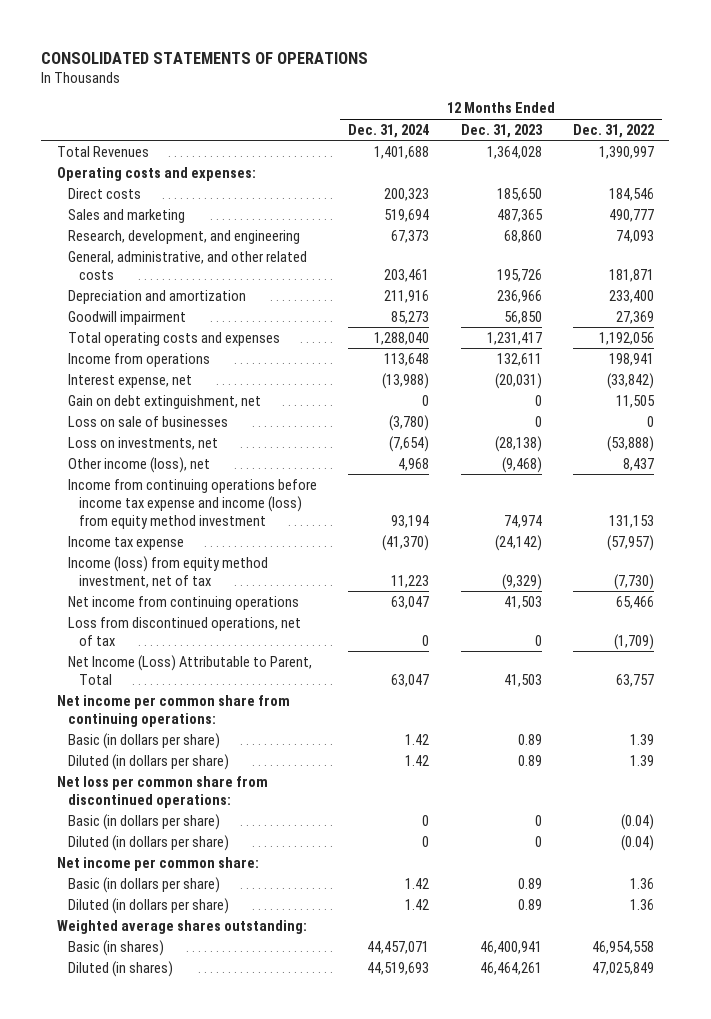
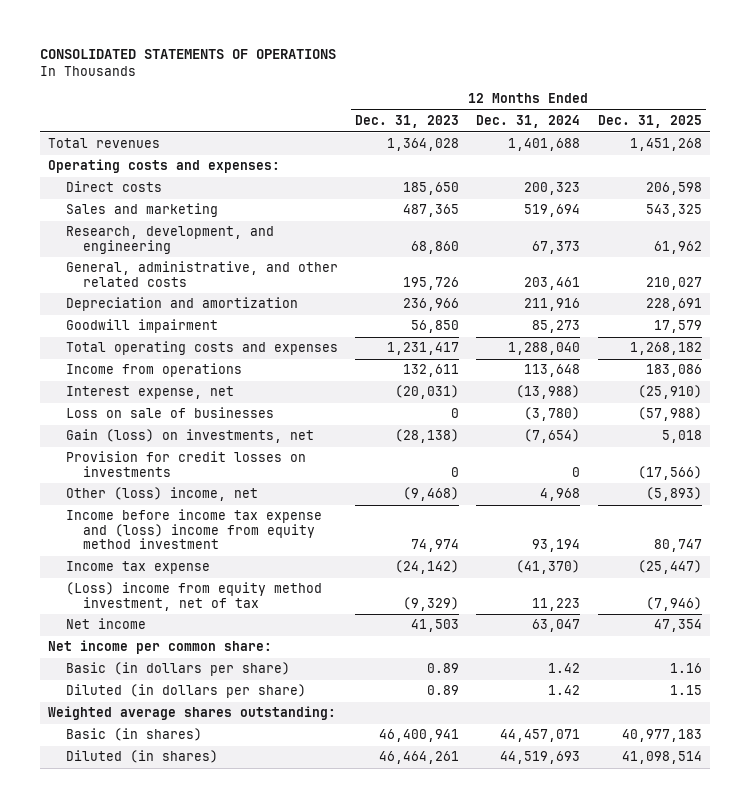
[572,123,654,138] Dec. 31, 2022 -> none
none -> [597,115,702,129] Dec. 31, 2025
[56,145,149,157] Total Revenues -> [48,138,161,149] Total revenues
[67,394,261,409] Gain on debt extinguishment, net -> none
[67,436,218,450] Loss on investments, net -> [65,429,314,444] Gain (loss) on investments, net
none -> [65,451,306,477] Provision for credit losses on investments
[67,456,210,473] Other income (loss), net -> [65,487,258,502] Other (loss) income, net
[67,478,317,529] Income from continuing operations before income tax expense and income (loss) from equity method investment -> [65,509,322,550] Income before income tax expense and (loss) income from equity method investment
[67,595,299,610] Net income from continuing operations -> none
[67,616,301,646] Loss from discontinued operations, net of tax -> none
[56,694,290,727] Net income per common share from continuing operations: -> none
[67,732,220,749] Basic (in dollars per share) -> none
[67,753,229,770] Diluted (in dollars per share) -> none
[56,775,268,808] Net loss per common share from discontinued operations: -> none
[67,813,220,830] Basic (in dollars per share) -> none
[67,834,229,851] Diluted (in dollars per share) -> none
[67,555,268,588] Income (loss) from equity method investment, net of tax -> [65,582,322,611] (Loss) income from equity method investment, net of tax
[67,654,312,685] Net Income (Loss) Attributable to Parent, Total -> [65,618,146,630] Net income

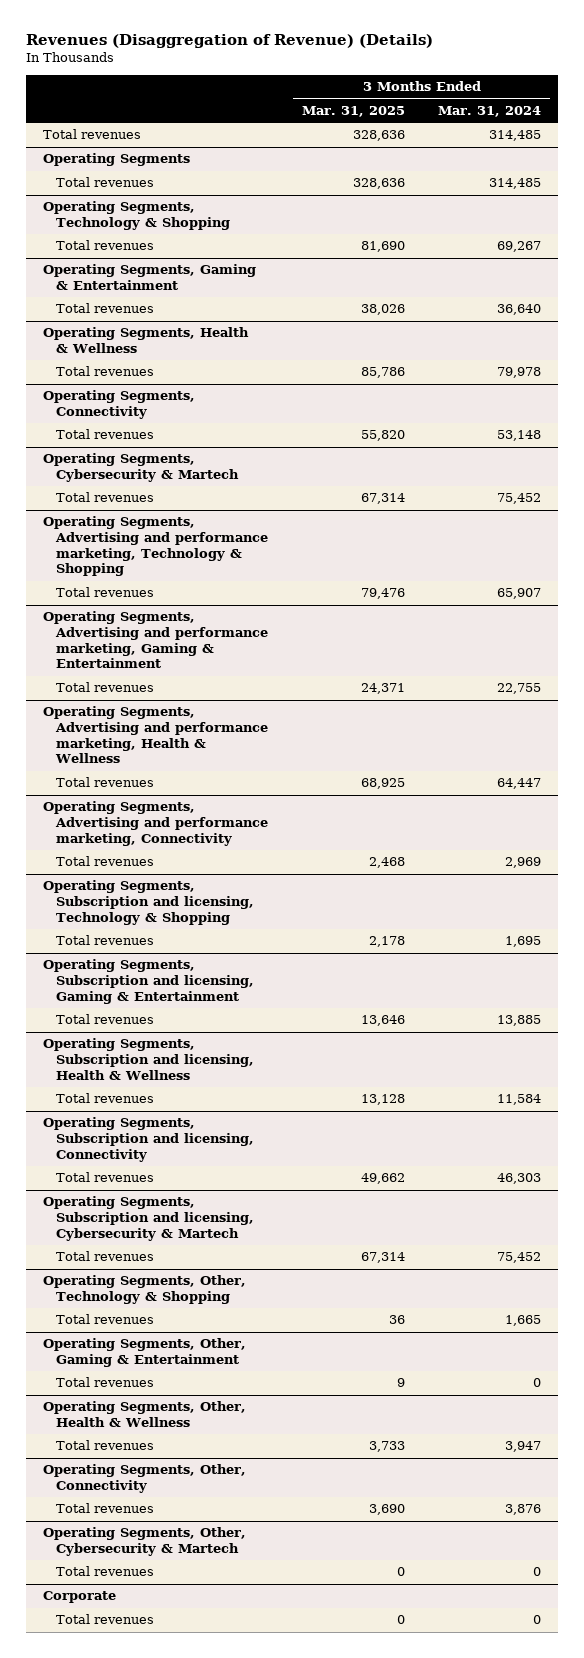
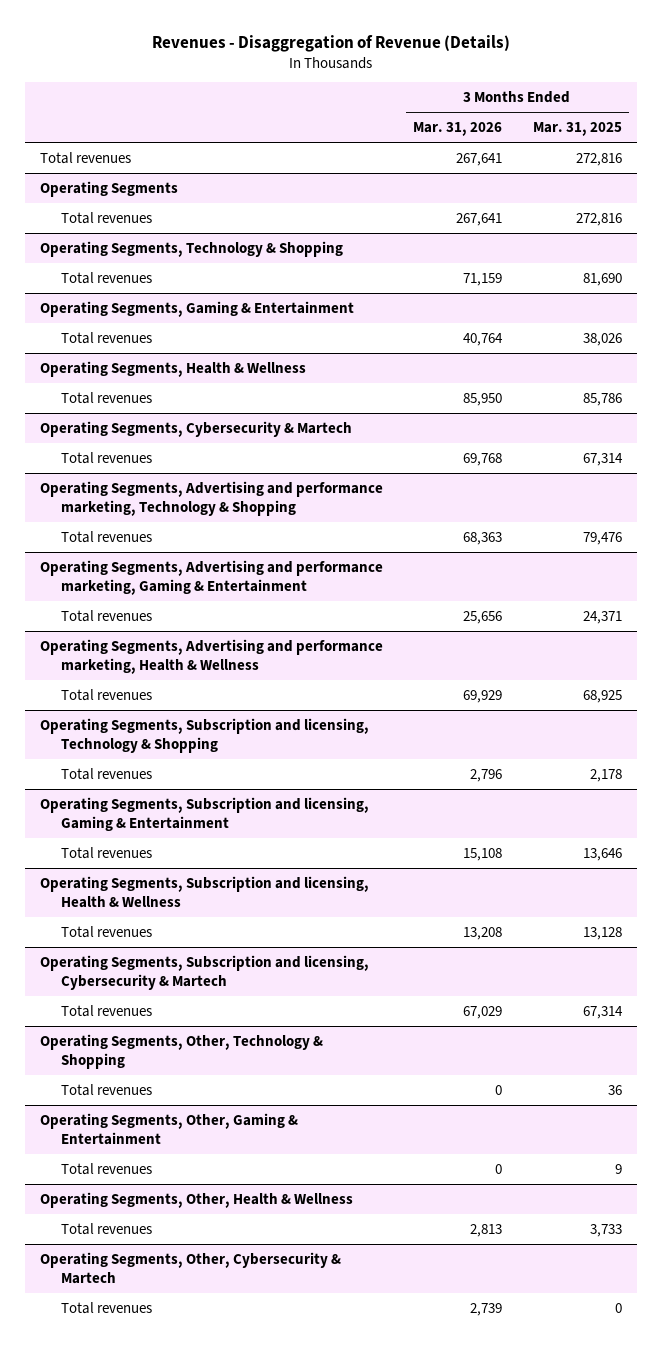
[25,34,433,49] Revenues (Disaggregation of Revenue) (Details) -> [151,34,510,52] Revenues - Disaggregation of Revenue (Details)
[438,105,542,117] Mar. 31, 2024 -> none
none -> [413,122,503,137] Mar. 31, 2026
[352,130,405,142] 328,636 -> [575,152,622,166] 272,816
[352,178,405,190] 328,636 -> [575,212,622,226] 272,816
[42,390,195,420] Operating Segments, Connectivity -> none
[55,429,154,440] Total revenues -> none
[42,801,268,846] Operating Segments, Advertising and performance marketing, Connectivity -> none
[55,856,154,867] Total revenues -> none
[42,1117,254,1162] Operating Segments, Subscription and licensing, Connectivity -> none
[55,1172,154,1183] Total revenues -> none
[42,1464,246,1494] Operating Segments, Other, Connectivity -> none
[55,1503,154,1514] Total revenues -> none
[42,1591,116,1604] Corporate -> none
[55,1614,154,1625] Total revenues -> none

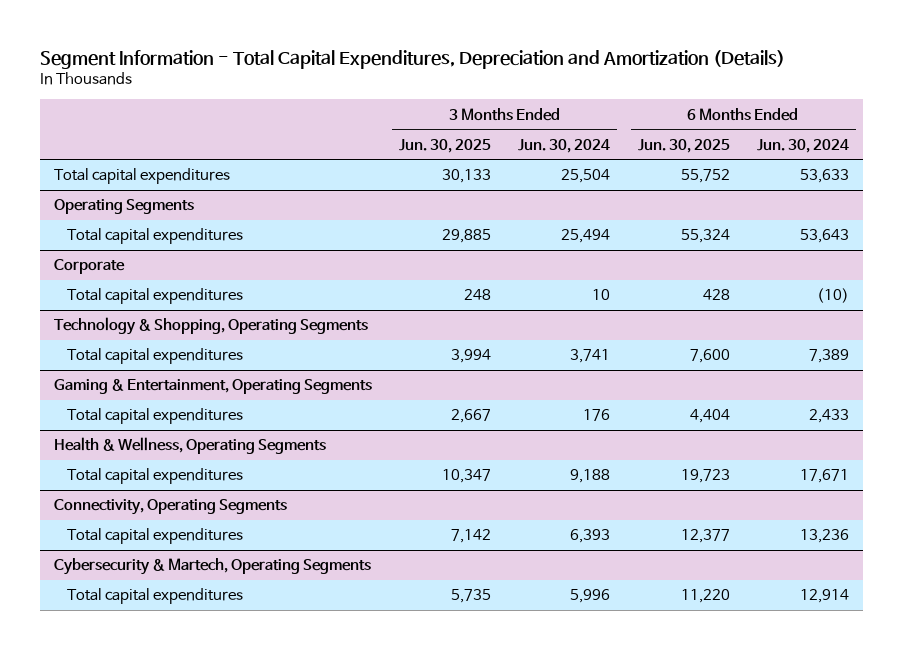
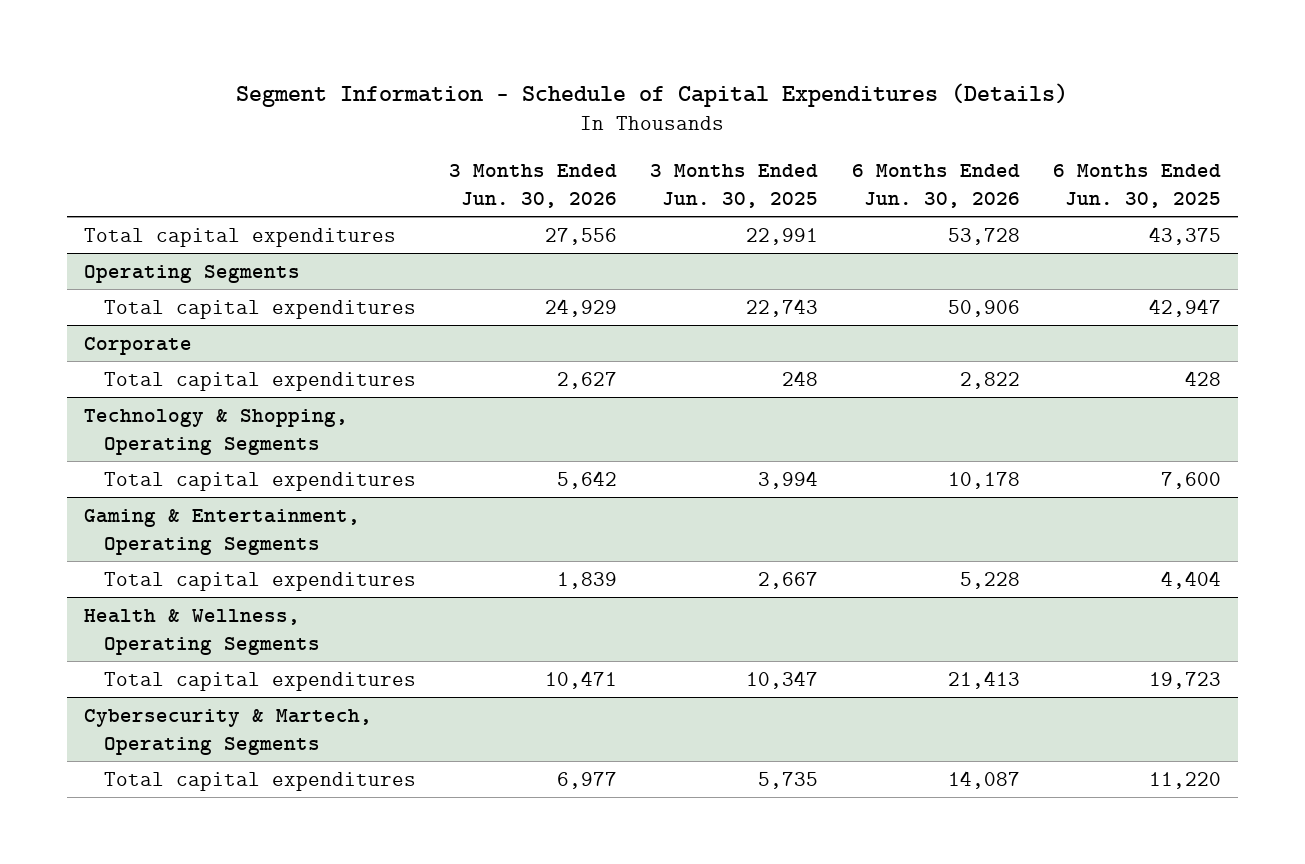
[40,49,786,69] Segment Information - Total Capital Expenditures, Depreciation and Amortization (Details) -> [236,82,1069,107] Segment Information - Schedule of Capital Expenditures (Details)
[518,138,611,153] Jun. 30, 2024 -> none
[756,138,849,153] Jun. 30, 2024 -> none
none -> [448,163,617,208] 3 Months Ended Jun. 30, 2026
none -> [851,163,1020,208] 6 Months Ended Jun. 30, 2026
[442,169,492,184] 30,133 -> [746,227,819,245] 22,991
[680,169,730,184] 55,752 -> [1148,226,1221,245] 43,375
[442,229,492,244] 29,885 -> [746,298,819,317] 22,743
[680,229,730,244] 55,324 -> [1148,298,1221,317] 42,947
[53,499,287,516] Connectivity, Operating Segments -> none
[66,528,243,545] Total capital expenditures -> none

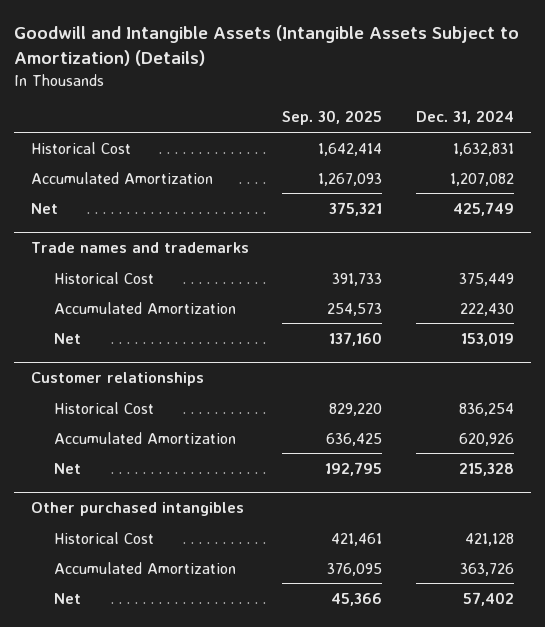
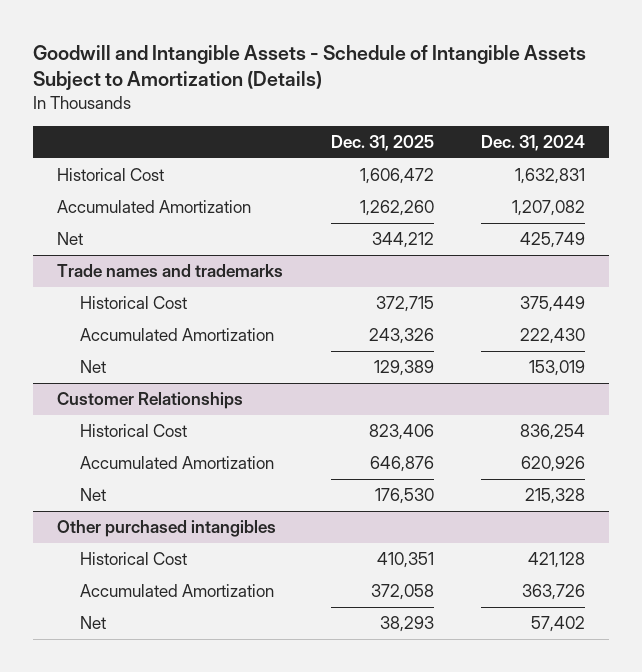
[14,25,520,67] Goodwill and Intangible Assets (Intangible Assets Subject to Amortization) (Details) -> [33,44,587,90] Goodwill and Intangible Assets - Schedule of Intangible Assets Subject to Amortization (Details)
[282,110,383,126] Sep. 30, 2025 -> none
none -> [330,134,434,151] Dec. 31, 2025
[31,372,205,387] Customer relationships -> [57,392,244,410] Customer Relationships

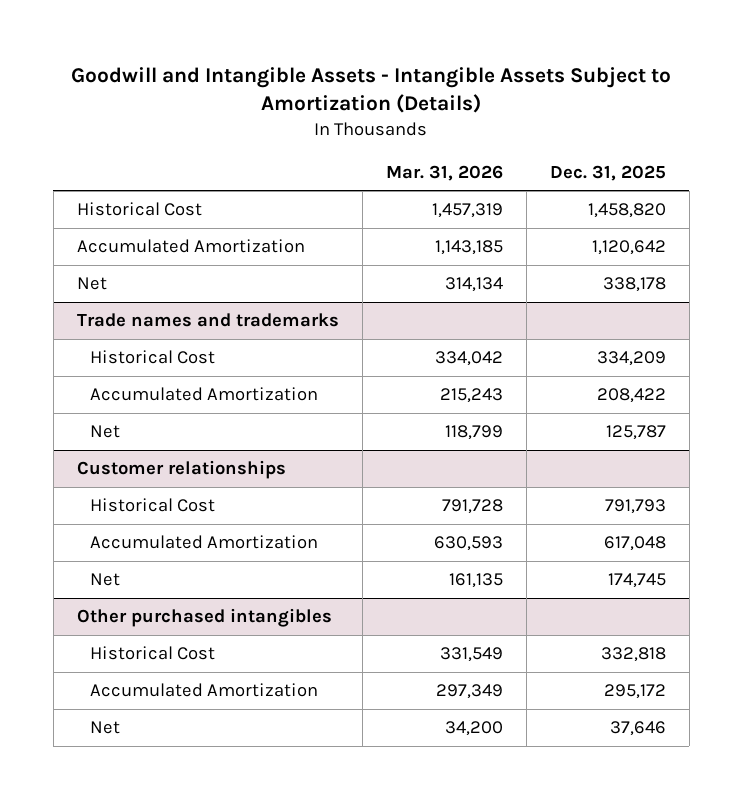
[33,44,587,90] Goodwill and Intangible Assets - Schedule of Intangible Assets Subject to Amortization (Details) -> [71,66,672,114] Goodwill and Intangible Assets - Intangible Assets Subject to Amortization (Details)
[481,134,586,151] Dec. 31, 2024 -> none
none -> [385,164,503,181] Mar. 31, 2026
[359,168,434,185] 1,606,472 -> [587,203,666,219] 1,458,820
[359,200,434,217] 1,262,260 -> [591,240,666,256] 1,120,642
[371,232,434,249] 344,212 -> [602,277,666,293] 338,178
[375,296,434,313] 372,715 -> [596,351,666,367] 334,209
[368,328,434,345] 243,326 -> [596,388,666,404] 208,422
[373,360,434,377] 129,389 -> [605,425,666,441] 125,787
[57,392,244,410] Customer Relationships -> [76,460,286,480] Customer relationships
[368,424,434,441] 823,406 -> [604,499,666,515] 791,793
[369,456,434,473] 646,876 -> [603,536,666,552] 617,048
[374,488,434,505] 176,530 -> [607,573,666,589] 174,745
[376,552,434,569] 410,351 -> [600,647,666,663] 332,818
[370,584,434,601] 372,058 -> [603,684,666,700] 295,172
[379,616,434,633] 38,293 -> [609,721,666,737] 37,646

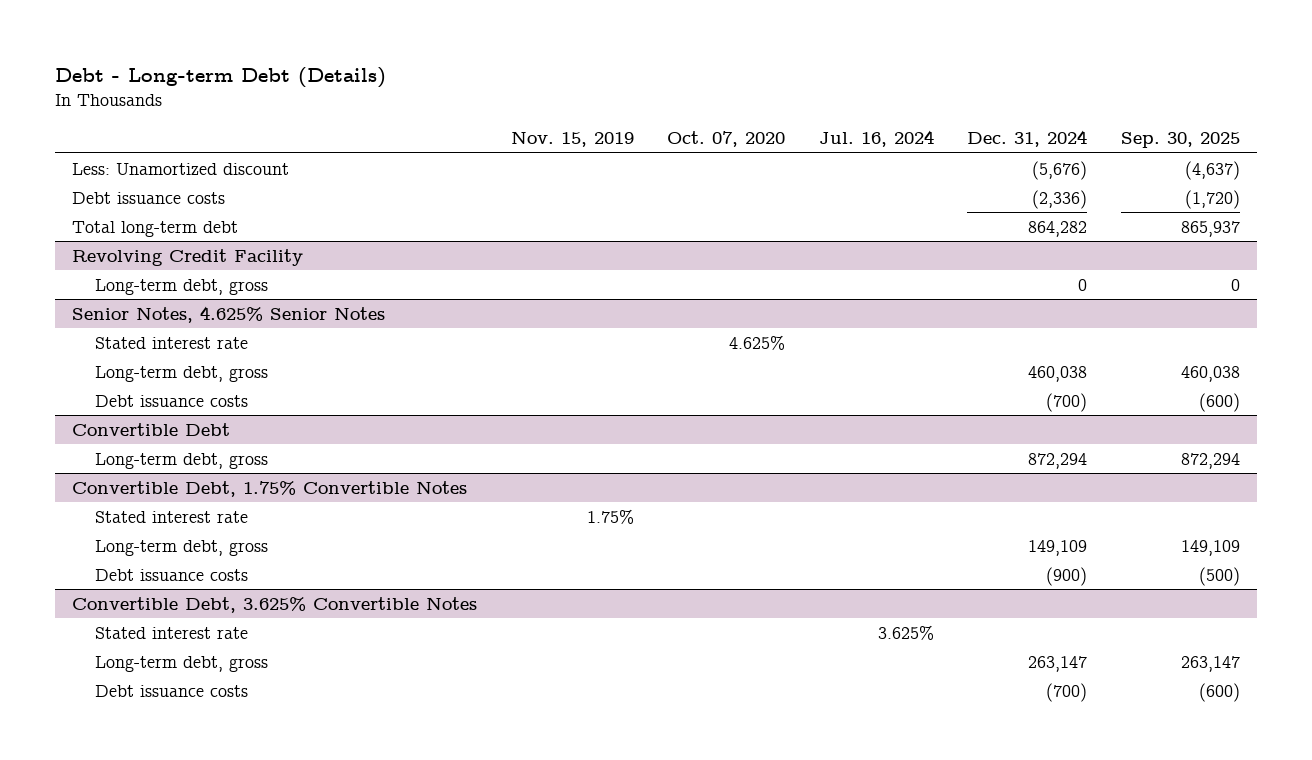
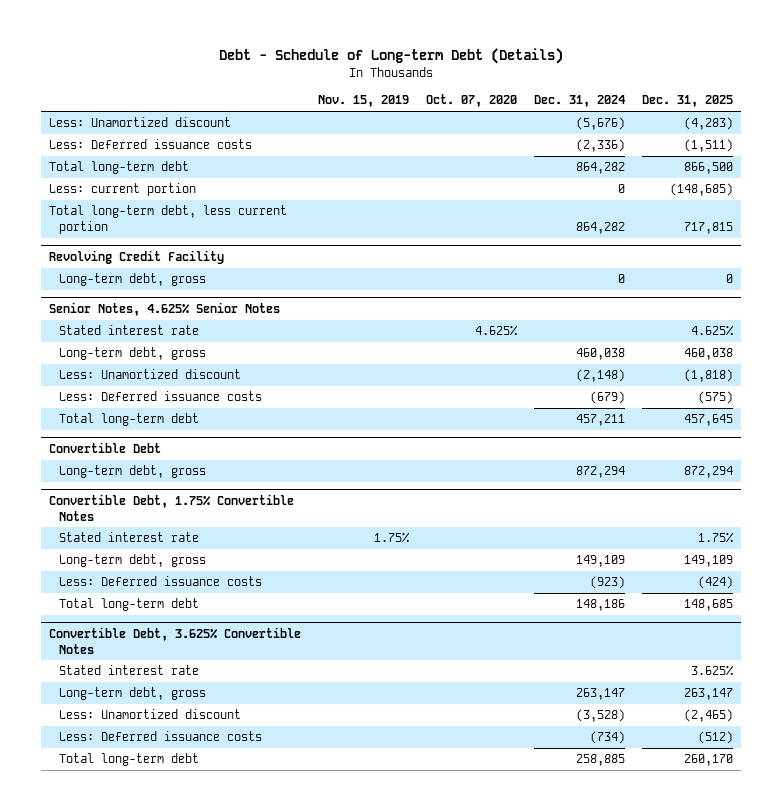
[55,67,387,89] Debt - Long-term Debt (Details) -> [218,48,563,65] Debt - Schedule of Long-term Debt (Details)
[818,130,934,148] Jul. 16, 2024 -> none
[1121,132,1241,149] Sep. 30, 2025 -> none
none -> [641,95,733,108] Dec. 31, 2025
[71,191,225,204] Debt issuance costs -> [49,139,253,150] Less: Deferred issuance costs
none -> [49,183,197,197] Less: current portion
none -> [49,205,288,234] Total long-term debt, less current portion
none -> [58,369,241,380] Less: Unamortized discount
[94,394,248,407] Debt issuance costs -> [58,391,262,402] Less: Deferred issuance costs
[1046,392,1088,412] (700) -> [589,391,625,405] (679)
none -> [58,413,199,427] Total long-term debt
[94,568,248,581] Debt issuance costs -> [58,576,262,587] Less: Deferred issuance costs
[1046,566,1088,586] (900) -> [589,576,625,590] (923)
none -> [58,598,199,612] Total long-term debt
none -> [58,709,241,720] Less: Unamortized discount
[94,684,248,697] Debt issuance costs -> [58,731,262,742] Less: Deferred issuance costs
[1046,682,1088,702] (700) -> [589,731,625,745] (734)
none -> [58,753,199,767] Total long-term debt

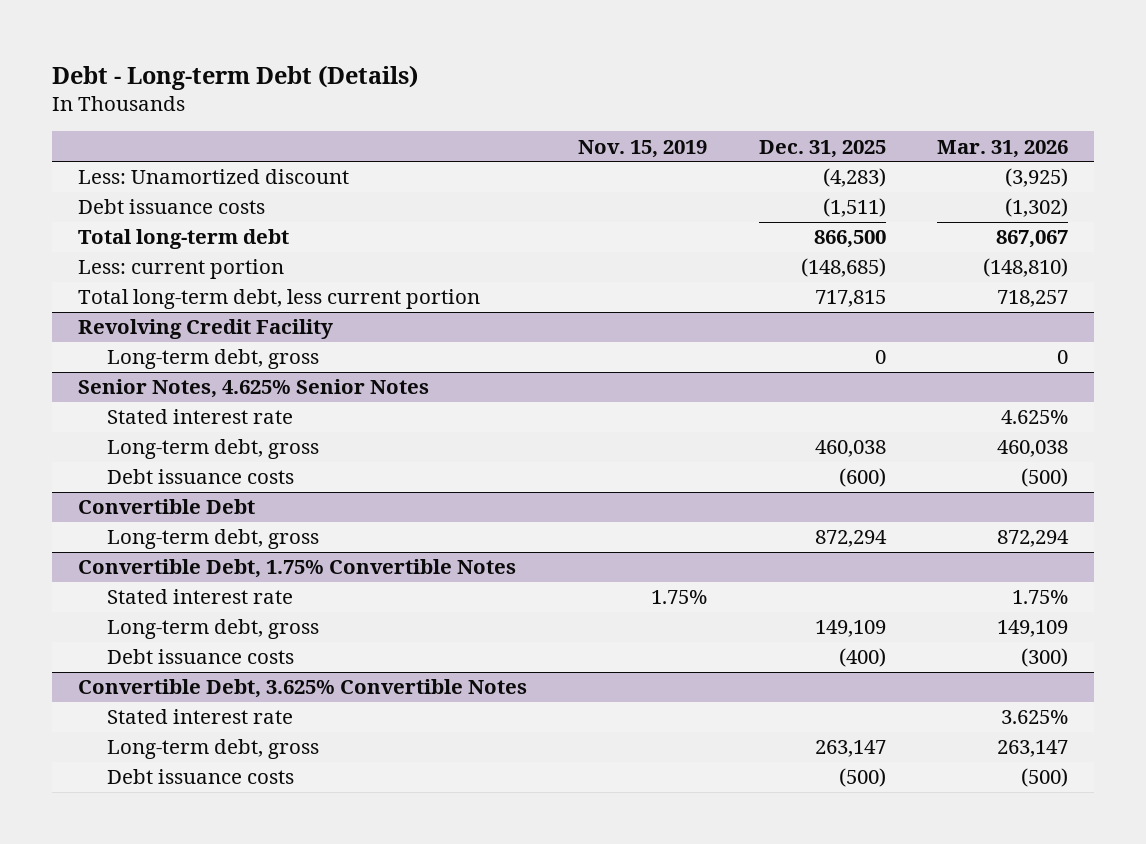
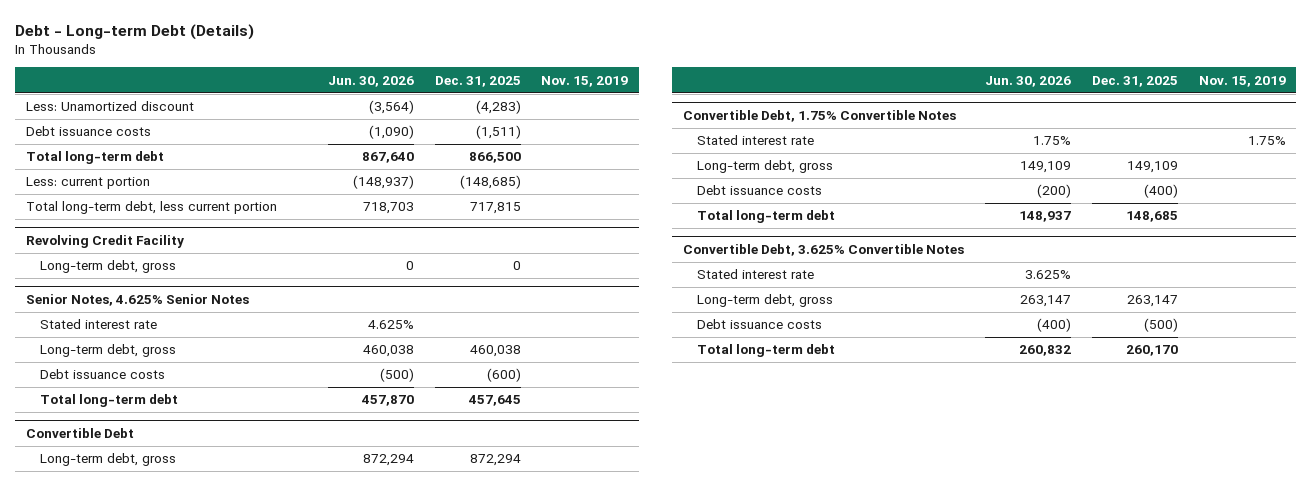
[937,139,1069,158] Mar. 31, 2026 -> none
none -> [327,75,414,87] Jun. 30, 2026
none -> [39,394,178,408] Total long-term debt
none -> [696,210,835,224] Total long-term debt
none -> [696,344,835,358] Total long-term debt

